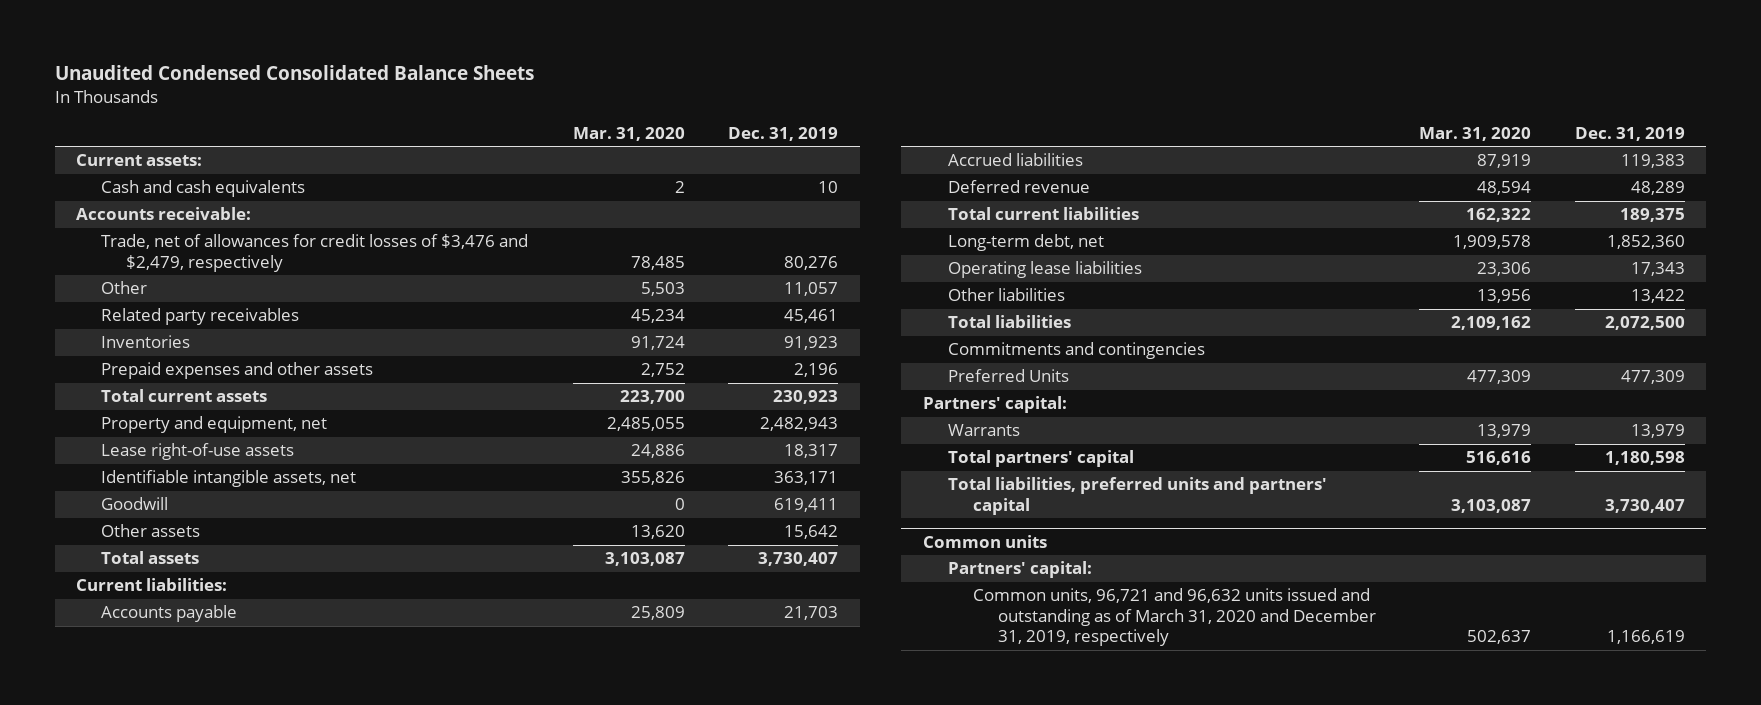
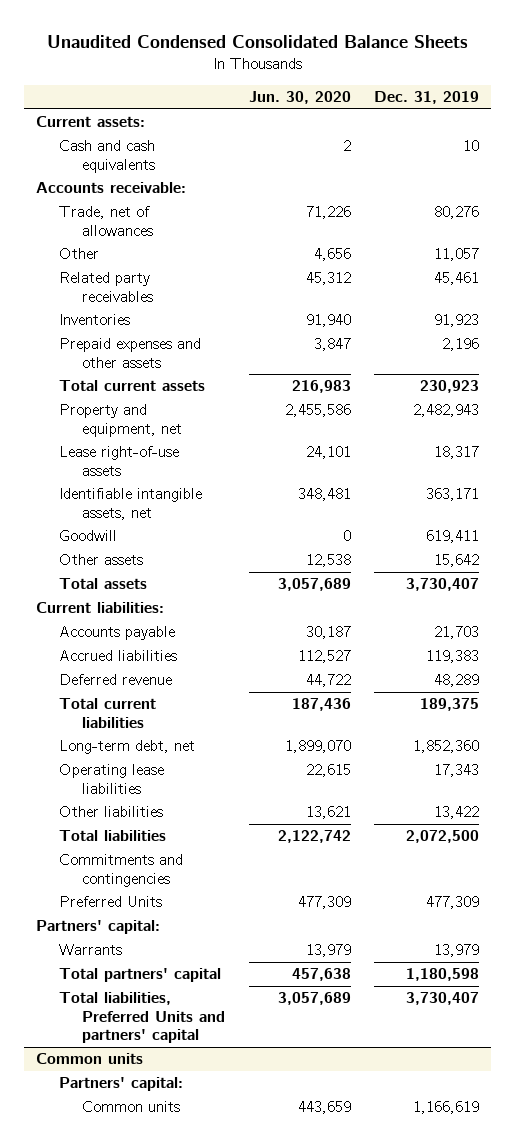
[572,126,685,141] Mar. 31, 2020 -> none
none -> [248,91,351,105] Jun. 30, 2020
[101,234,529,272] Trade, net of allowances for credit losses of $3,476 and $2,479, respectively -> [59,206,154,236] Trade, net of allowances
[947,477,1327,515] Total liabilities, preferred units and partners' capital -> [59,992,226,1043] Total liabilities, Preferred Units and partners' capital
[972,588,1376,647] Common units, 96,721 and 96,632 units issued and outstanding as of March 31, 2020 and December 31, 2019, respectively -> [82,1101,181,1113] Common units

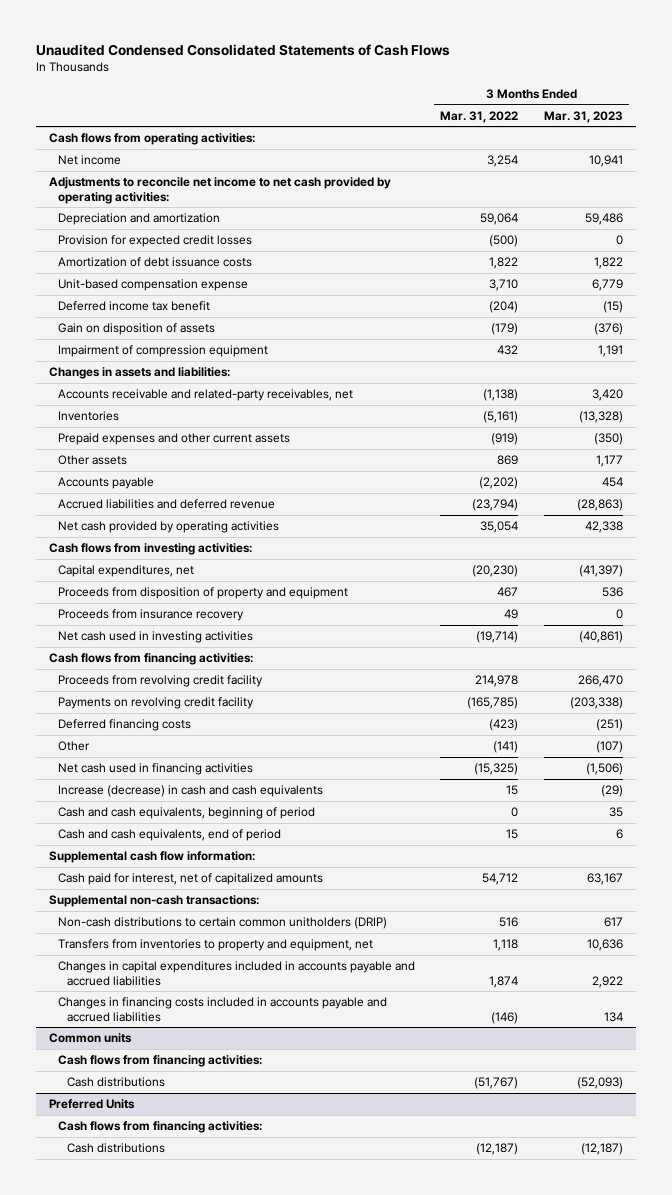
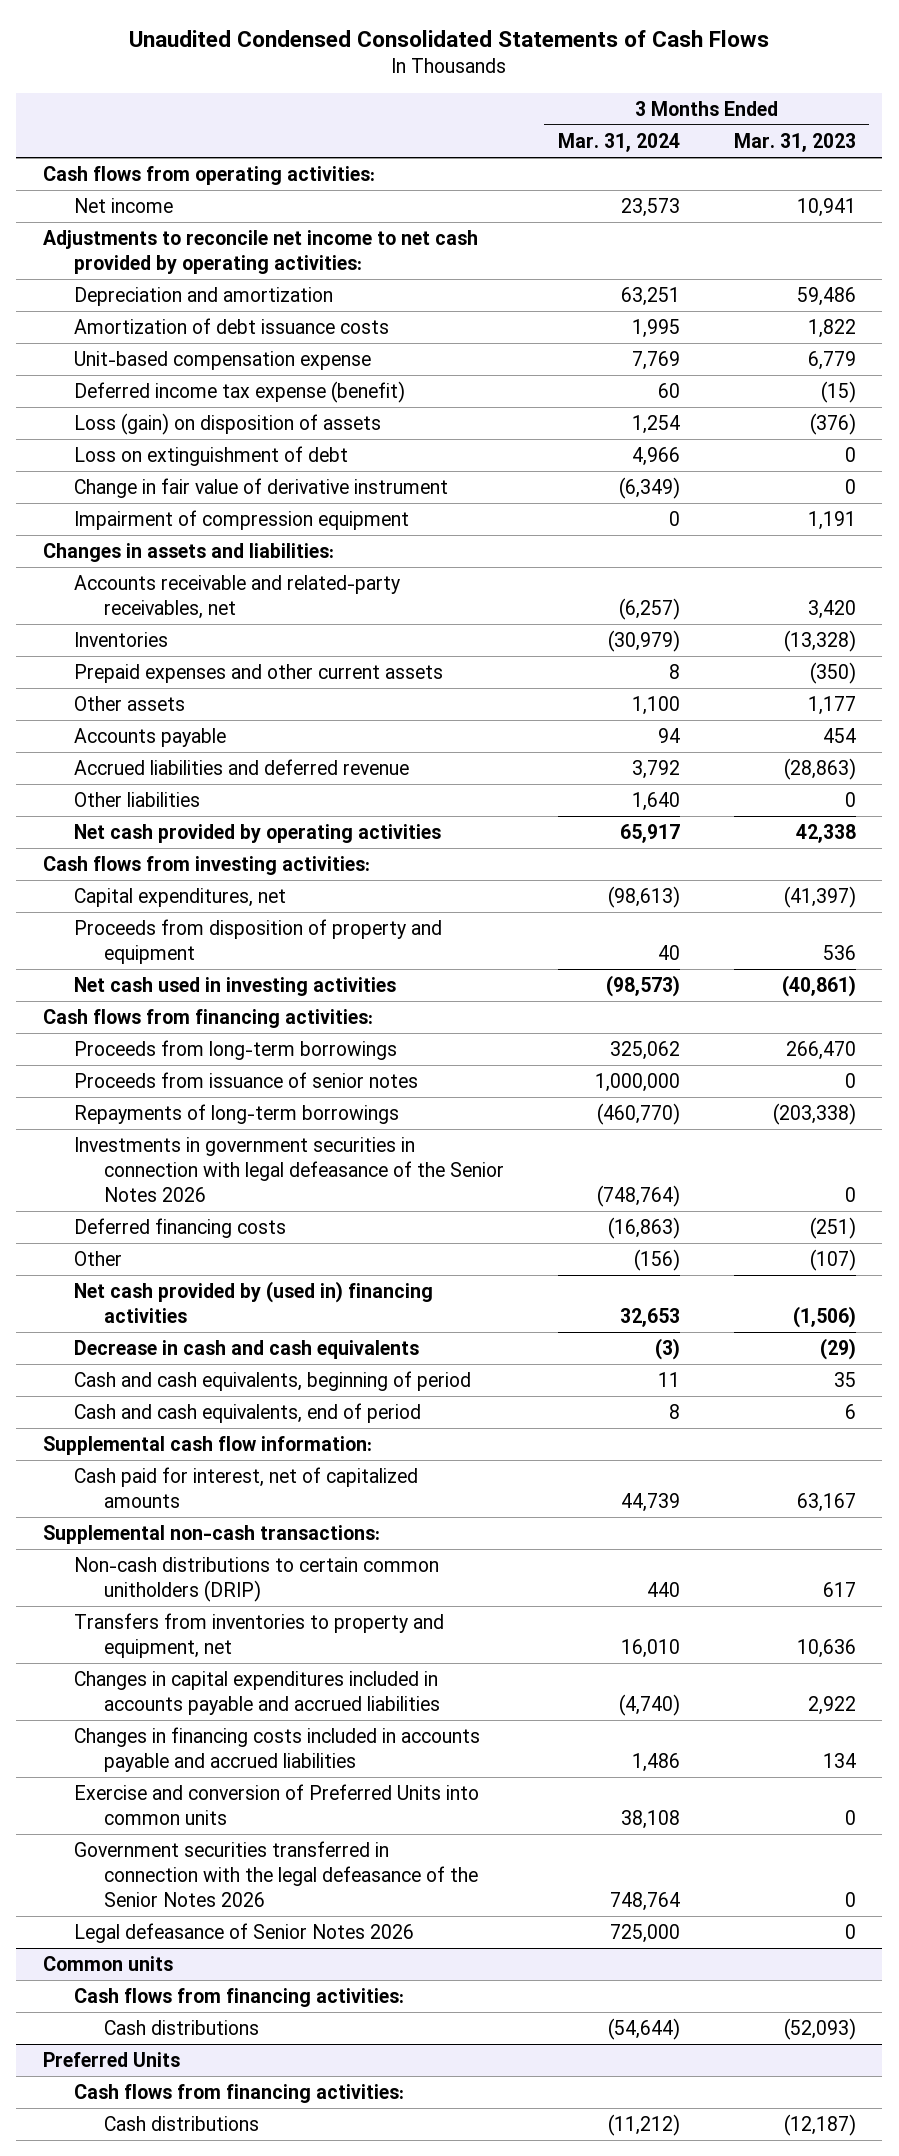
[440,110,519,123] Mar. 31, 2022 -> none
none -> [557,132,680,152] Mar. 31, 2024
[57,235,252,248] Provision for expected credit losses -> none
[57,301,210,312] Deferred income tax benefit -> [73,381,405,404] Deferred income tax expense (benefit)
[57,323,215,336] Gain on disposition of assets -> [73,413,381,436] Loss (gain) on disposition of assets
none -> [73,446,348,467] Loss on extinguishment of debt
none -> [73,478,448,499] Change in fair value of derivative instrument
none -> [73,792,200,808] Other liabilities
[57,609,244,622] Proceeds from insurance recovery -> none
[57,675,263,688] Proceeds from revolving credit facility -> [73,1040,397,1061] Proceeds from long-term borrowings
none -> [73,1072,418,1089] Proceeds from issuance of senior notes
[57,697,254,710] Payments on revolving credit facility -> [73,1104,399,1125] Repayments of long-term borrowings
none -> [73,1137,505,1202] Investments in government securities in connection with legal defeasance of the Senior Notes 2026
[57,763,253,776] Net cash used in financing activities -> [73,1281,433,1323] Net cash provided by (used in) financing activities
[57,785,323,798] Increase (decrease) in cash and cash equivalents -> [73,1340,419,1360] Decrease in cash and cash equivalents
none -> [73,1784,479,1825] Exercise and conversion of Preferred Units into common units
none -> [73,1841,479,1907] Government securities transferred in connection with the legal defeasance of the Senior Notes 2026
none -> [73,1923,414,1944] Legal defeasance of Senior Notes 2026

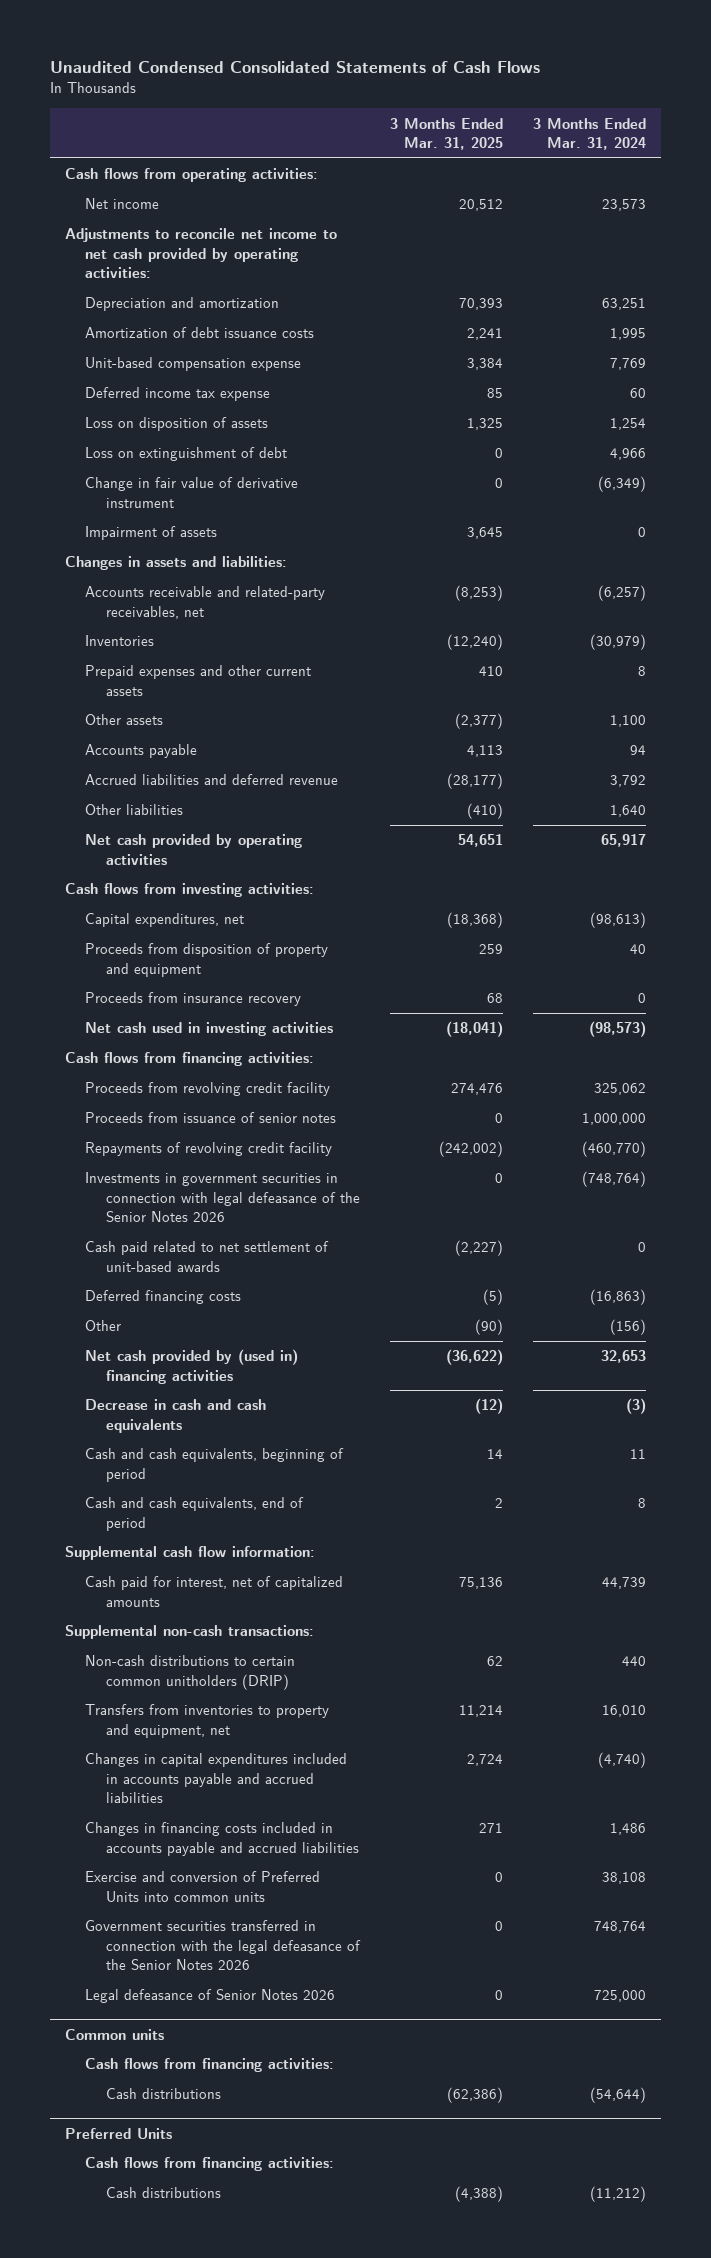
[733,132,856,152] Mar. 31, 2023 -> none
none -> [389,117,503,150] 3 Months Ended Mar. 31, 2025
[73,381,405,404] Deferred income tax expense (benefit) -> [85,387,271,402] Deferred income tax expense
[73,413,381,436] Loss (gain) on disposition of assets -> [85,417,269,432] Loss on disposition of assets
[73,510,409,531] Impairment of compression equipment -> [85,526,218,541] Impairment of assets
none -> [85,992,302,1007] Proceeds from insurance recovery
[73,1040,397,1061] Proceeds from long-term borrowings -> [85,1082,331,1097] Proceeds from revolving credit facility
[73,1104,399,1125] Repayments of long-term borrowings -> [85,1142,333,1157] Repayments of revolving credit facility
none -> [85,1241,330,1272] Cash paid related to net settlement of unit-based awards

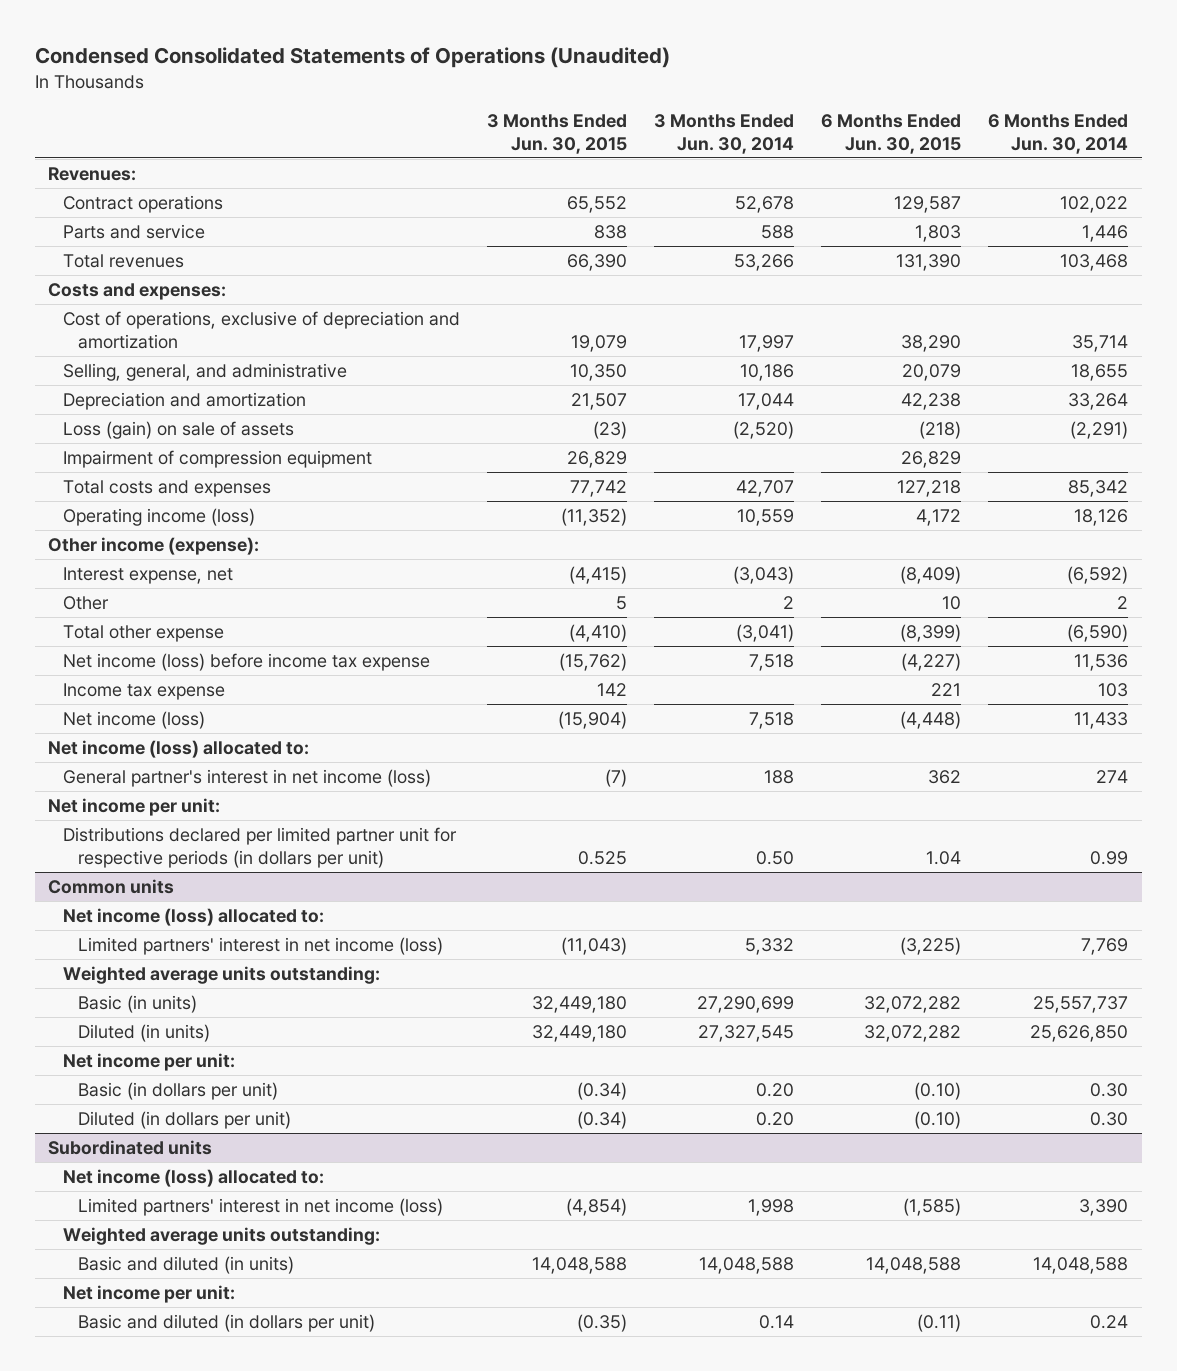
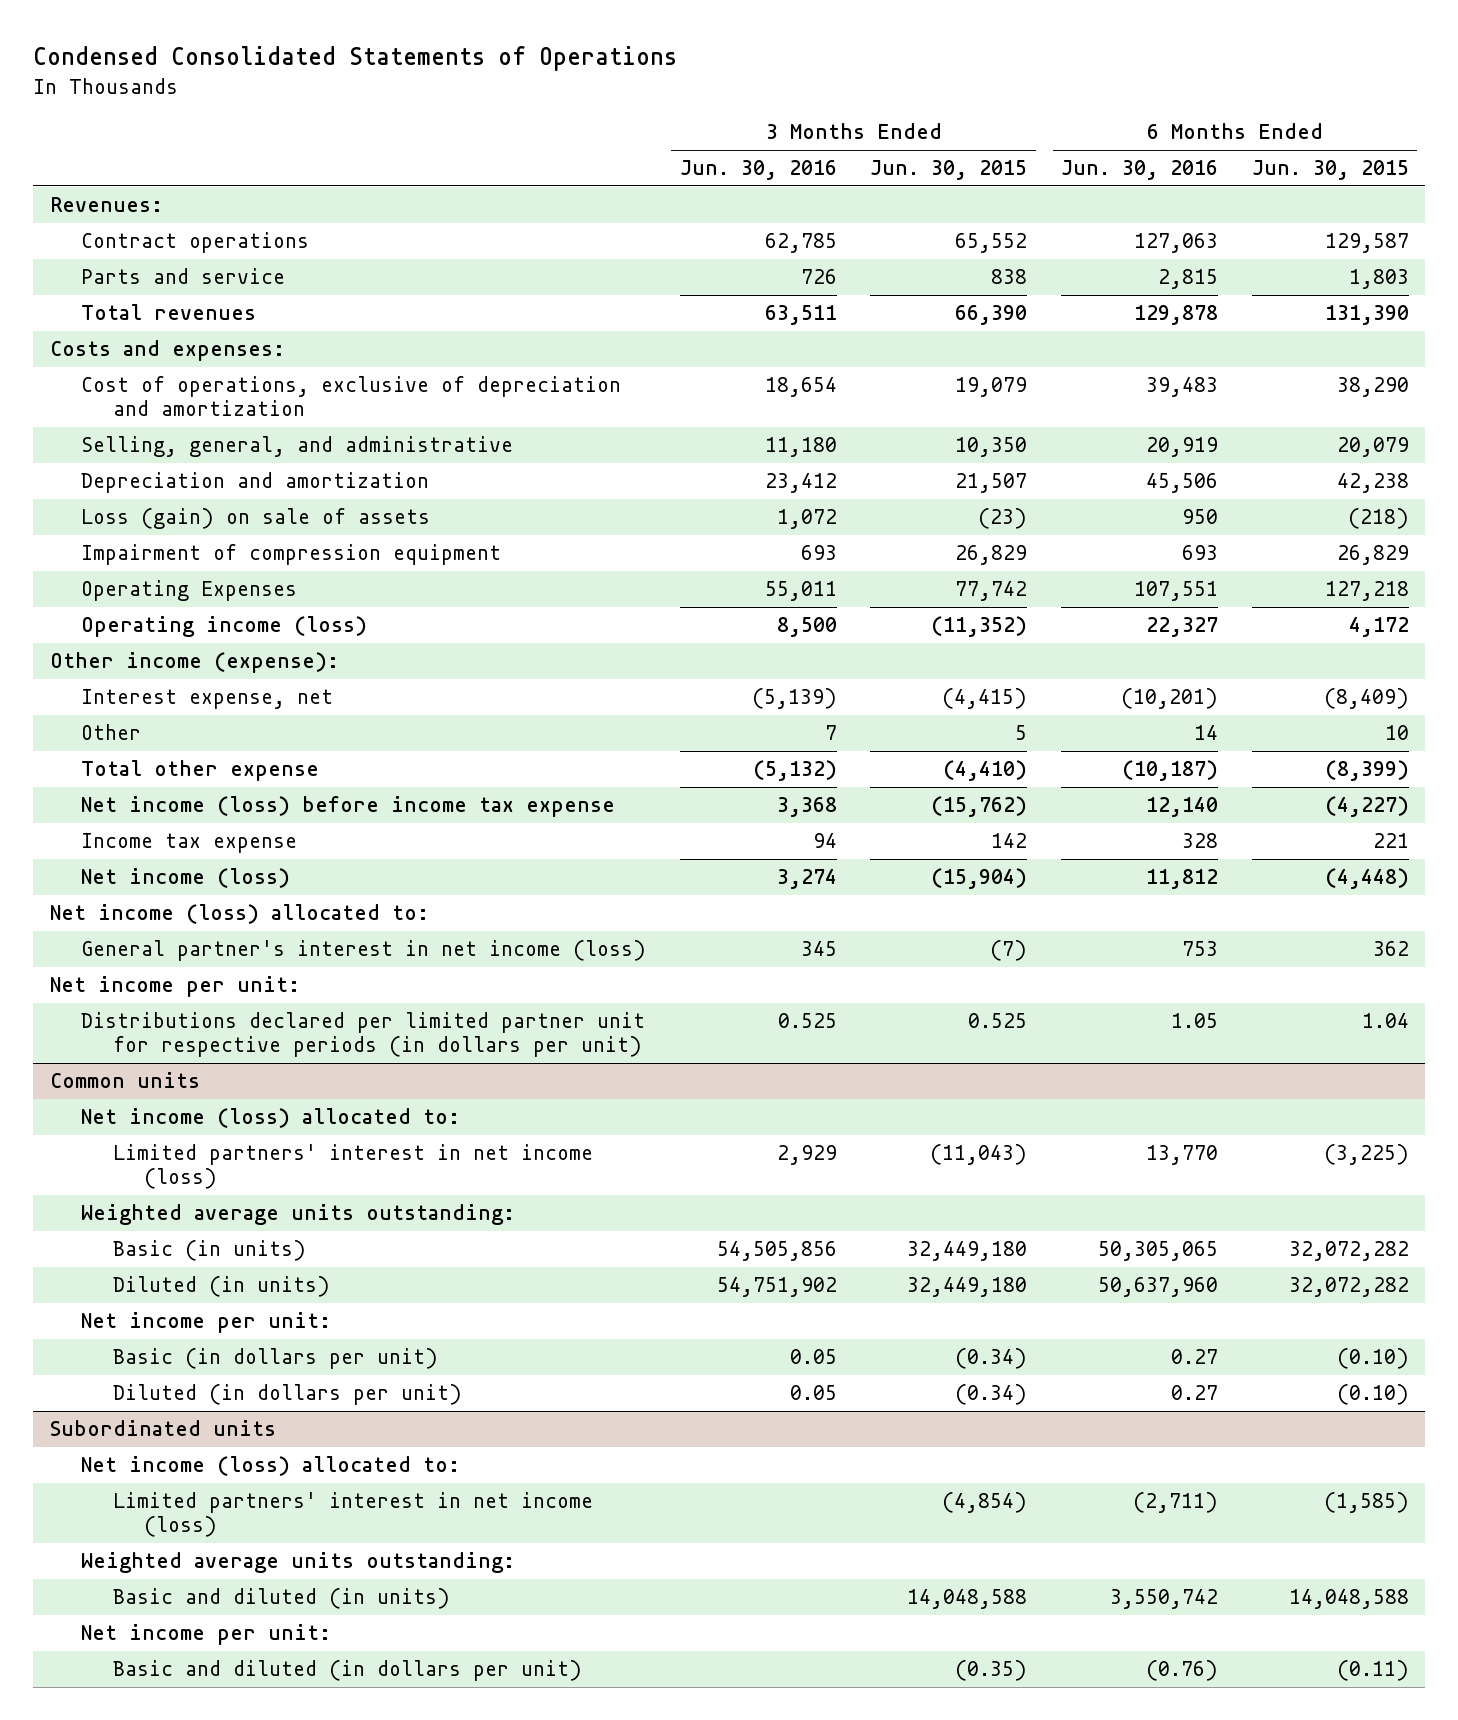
[34,47,670,69] Condensed Consolidated Statements of Operations (Unaudited) -> [32,46,677,72] Condensed Consolidated Statements of Operations
[654,114,795,154] 3 Months Ended Jun. 30, 2014 -> none
[988,114,1129,154] 6 Months Ended Jun. 30, 2014 -> none
none -> [679,160,837,181] Jun. 30, 2016
none -> [1060,160,1218,181] Jun. 30, 2016
[63,480,272,498] Total costs and expenses -> [81,580,298,602] Operating Expenses

